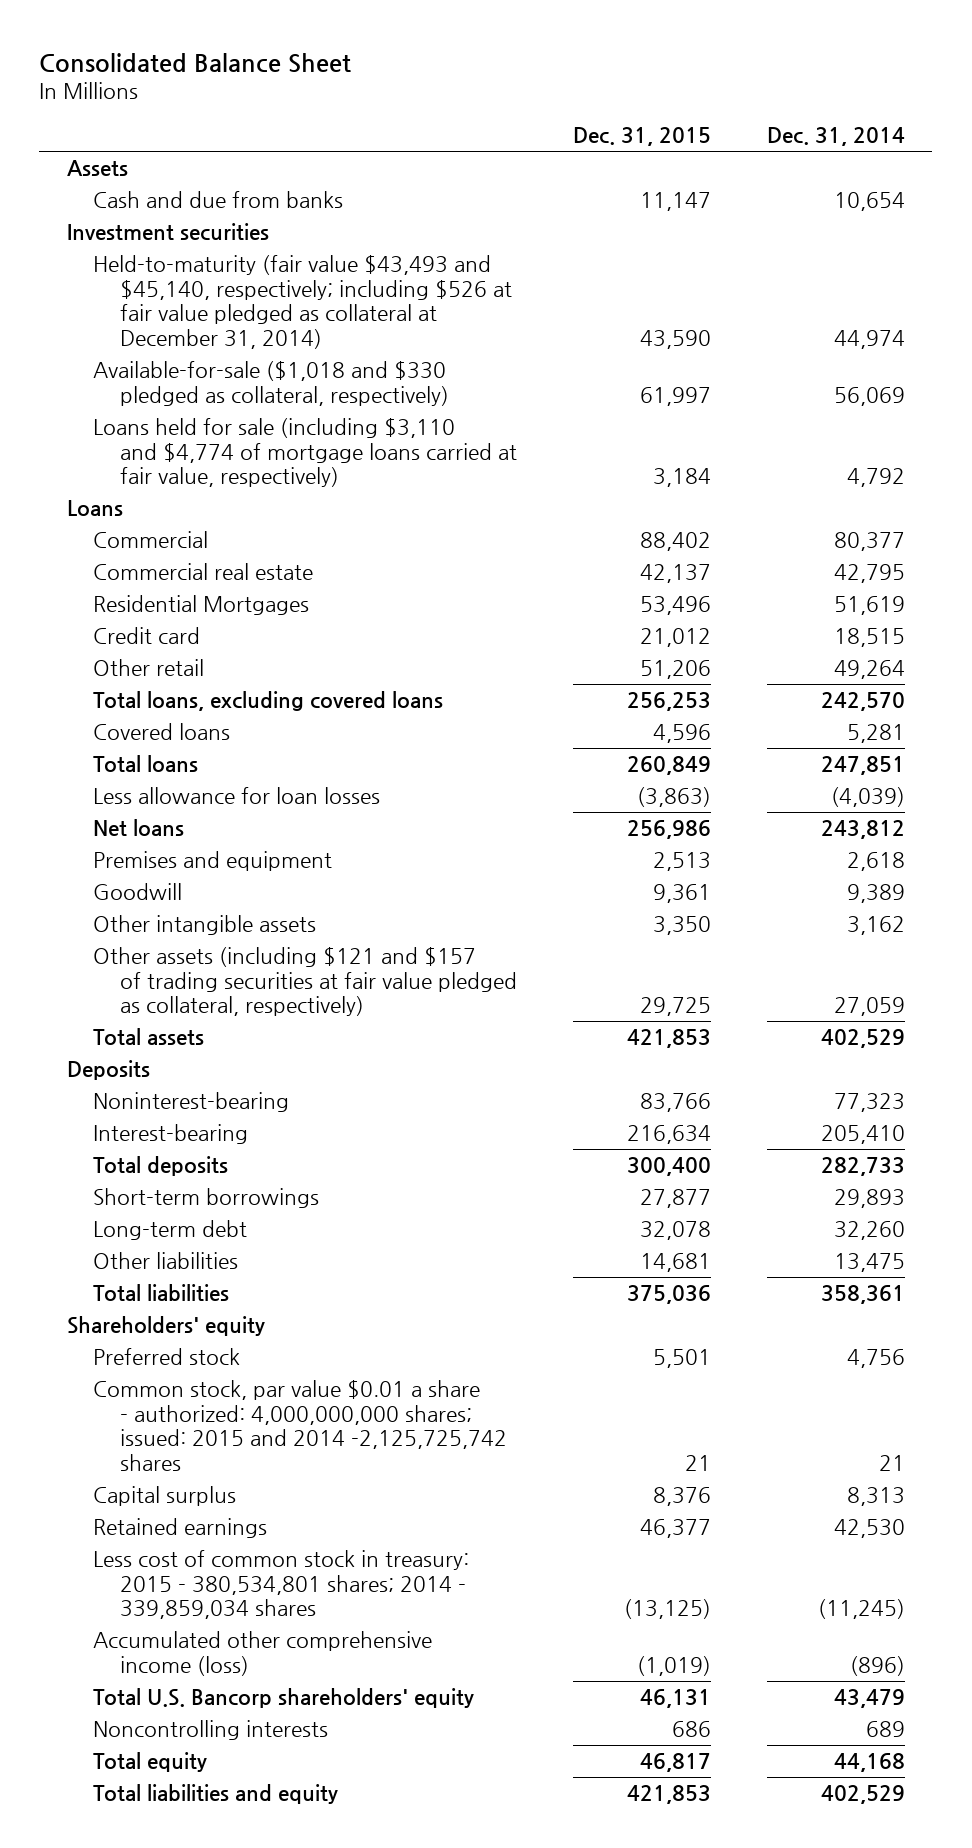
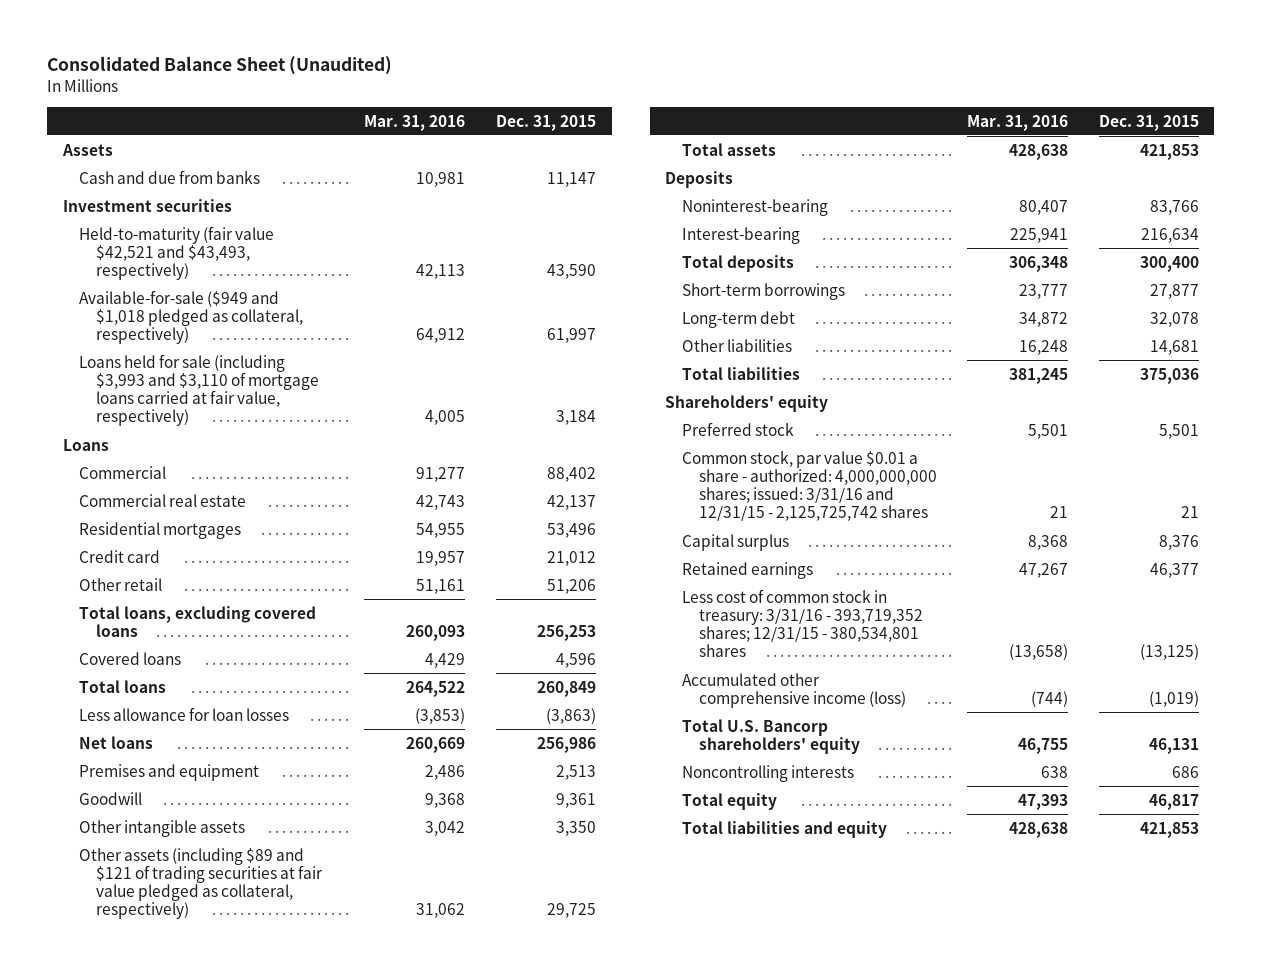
[39,52,352,73] Consolidated Balance Sheet -> [47,55,393,75] Consolidated Balance Sheet (Unaudited)
[766,127,905,147] Dec. 31, 2014 -> none
none -> [364,114,466,131] Mar. 31, 2016
[93,255,512,349] Held-to-maturity (fair value $43,493 and $45,140, respectively; including $526 at fair value pledged as collateral at December 31, 2014) -> [79,225,275,281] Held-to-maturity (fair value $42,521 and $43,493, respectively)
[93,361,449,406] Available-for-sale ($1,018 and $330 pledged as collateral, respectively) -> [79,289,303,345] Available-for-sale ($949 and $1,018 pledged as collateral, respectively)
[93,418,517,488] Loans held for sale (including $3,110 and $4,774 of mortgage loans carried at fair value, respectively) -> [79,353,319,427] Loans held for sale (including $3,993 and $3,110 of mortgage loans carried at fair value, respectively)
[93,595,310,616] Residential Mortgages -> [79,521,242,539] Residential mortgages
[93,947,517,1017] Other assets (including $121 and $157 of trading securities at fair value pledged as collateral, respectively) -> [79,847,323,920] Other assets (including $89 and $121 of trading securities at fair value pledged as collateral, respectively)
[93,1380,507,1471] Common stock, par value $0.01 a share - authorized: 4,000,000,000 shares; issued: 2015 and 2014 -2,125,725,742 shares -> [681,450,937,522] Common stock, par value $0.01 a share - authorized: 4,000,000,000 shares; issued: 3/31/16 and 12/31/15 - 2,125,725,742 shares
[93,1550,470,1620] Less cost of common stock in treasury: 2015 - 380,534,801 shares; 2014 - 339,859,034 shares -> [681,588,923,658] Less cost of common stock in treasury: 3/31/16 - 393,719,352 shares; 12/31/15 - 380,534,801 shares

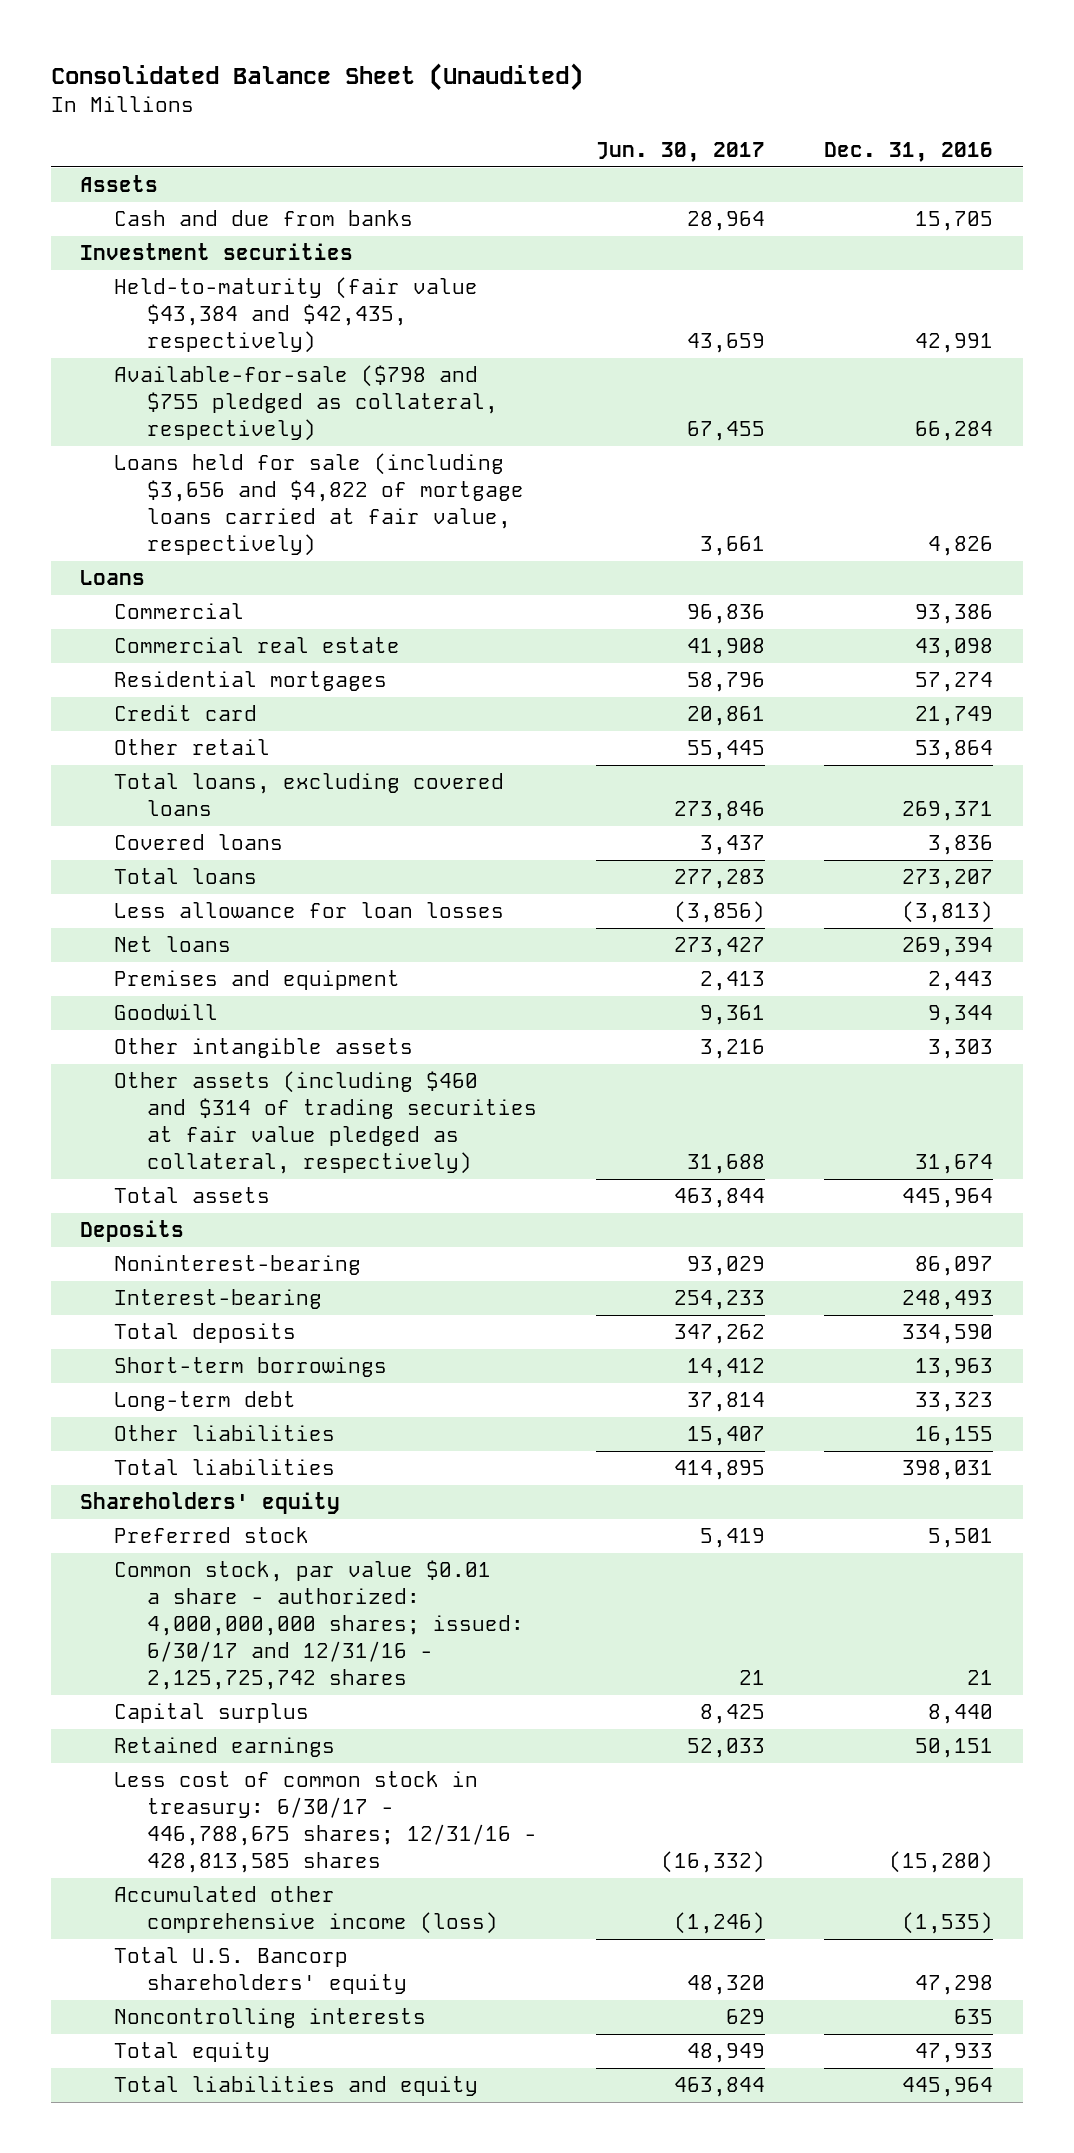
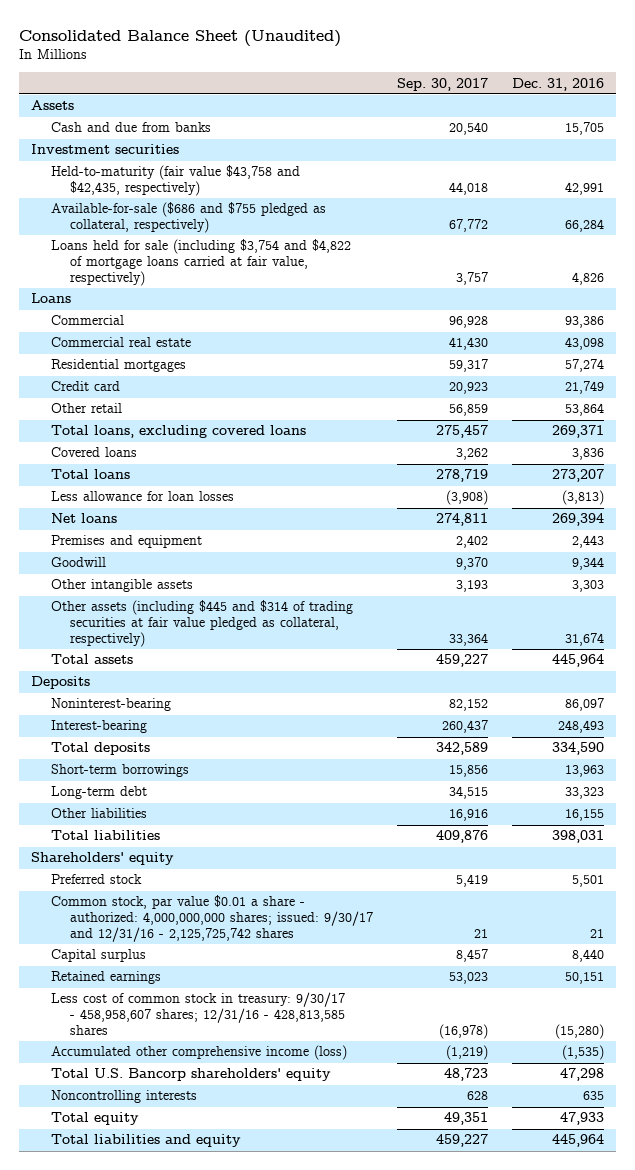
[596,142,766,163] Jun. 30, 2017 -> none
none -> [397,77,489,91] Sep. 30, 2017
[113,277,478,354] Held-to-maturity (fair value $43,384 and $42,435, respectively) -> [50,165,300,197] Held-to-maturity (fair value $43,758 and $42,435, respectively)
[113,365,499,442] Available-for-sale ($798 and $755 pledged as collateral, respectively) -> [50,202,326,234] Available-for-sale ($686 and $755 pledged as collateral, respectively)
[113,453,525,557] Loans held for sale (including $3,656 and $4,822 of mortgage loans carried at fair value, respectively) -> [50,239,351,287] Loans held for sale (including $3,754 and $4,822 of mortgage loans carried at fair value, respectively)
[113,1071,538,1175] Other assets (including $460 and $314 of trading securities at fair value pledged as collateral, respectively) -> [50,600,353,648] Other assets (including $445 and $314 of trading securities at fair value pledged as collateral, respectively)
[113,1560,525,1691] Common stock, par value $0.01 a share - authorized: 4,000,000,000 shares; issued: 6/30/17 and 12/31/16 - 2,125,725,742 shares -> [50,895,374,943] Common stock, par value $0.01 a share - authorized: 4,000,000,000 shares; issued: 9/30/17 and 12/31/16 - 2,125,725,742 shares
[113,1771,538,1874] Less cost of common stock in treasury: 6/30/17 - 446,788,675 shares; 12/31/16 - 428,813,585 shares -> [50,992,346,1036] Less cost of common stock in treasury: 9/30/17 - 458,958,607 shares; 12/31/16 - 428,813,585 shares

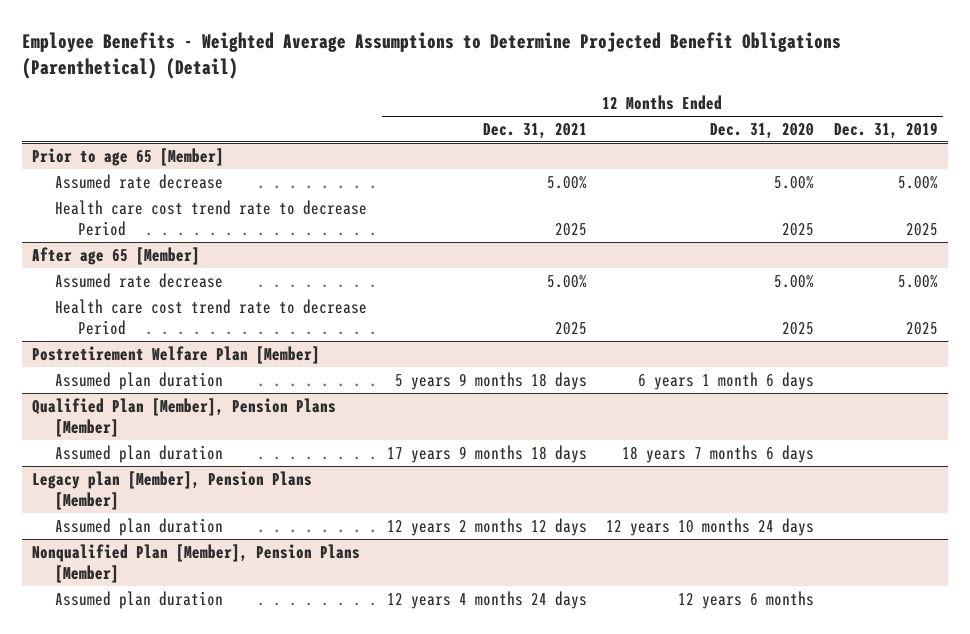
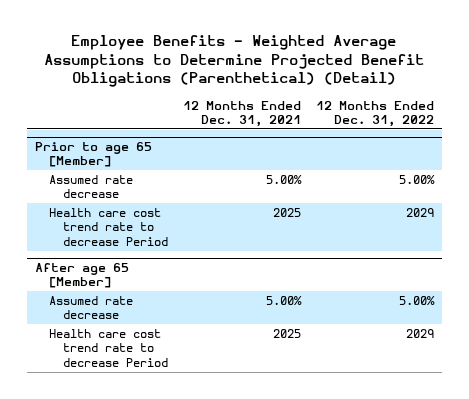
[710,122,815,139] Dec. 31, 2020 -> none
[834,121,939,139] Dec. 31, 2019 -> none
none -> [316,100,435,127] 12 Months Ended Dec. 31, 2022
[31,345,320,364] Postretirement Welfare Plan [Member] -> none
[54,371,223,390] Assumed plan duration -> none
[31,397,336,438] Qualified Plan [Member], Pension Plans [Member] -> none
[54,444,223,463] Assumed plan duration -> none
[31,470,312,511] Legacy plan [Member], Pension Plans [Member] -> none
[54,517,223,536] Assumed plan duration -> none
[31,543,360,584] Nonqualified Plan [Member], Pension Plans [Member] -> none
[54,590,223,609] Assumed plan duration -> none

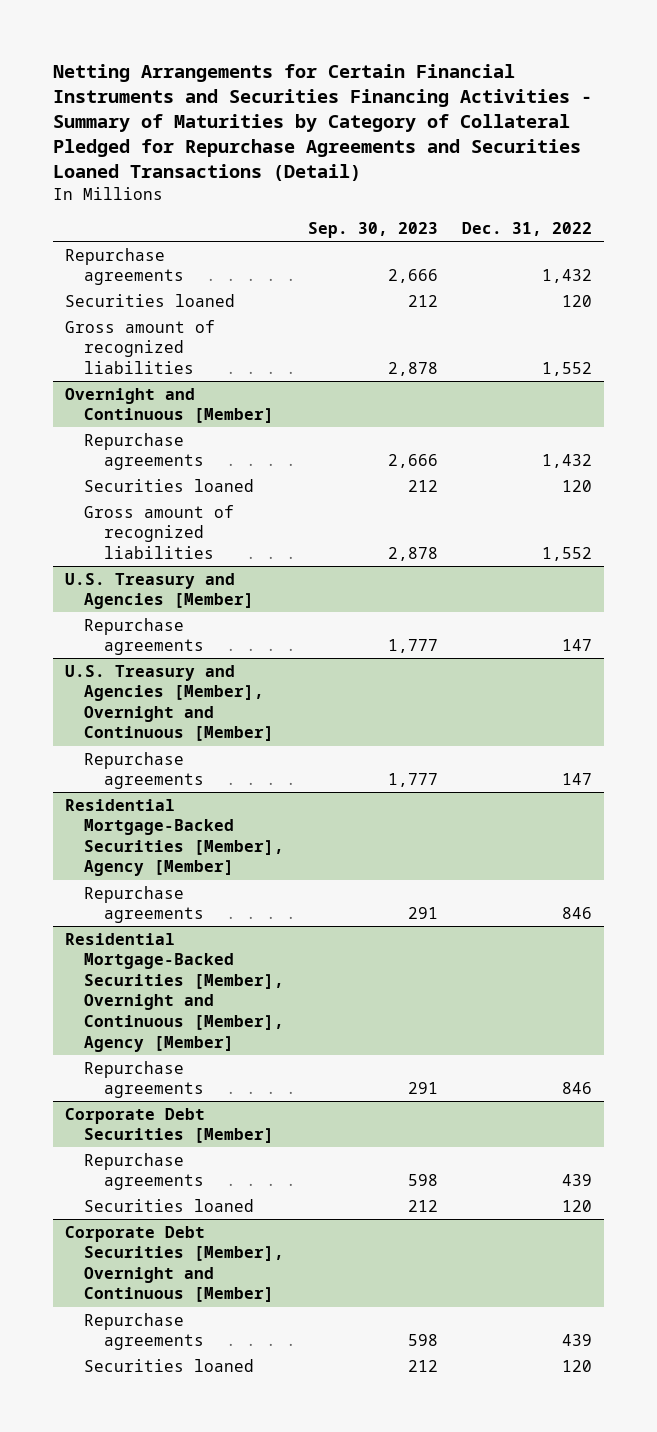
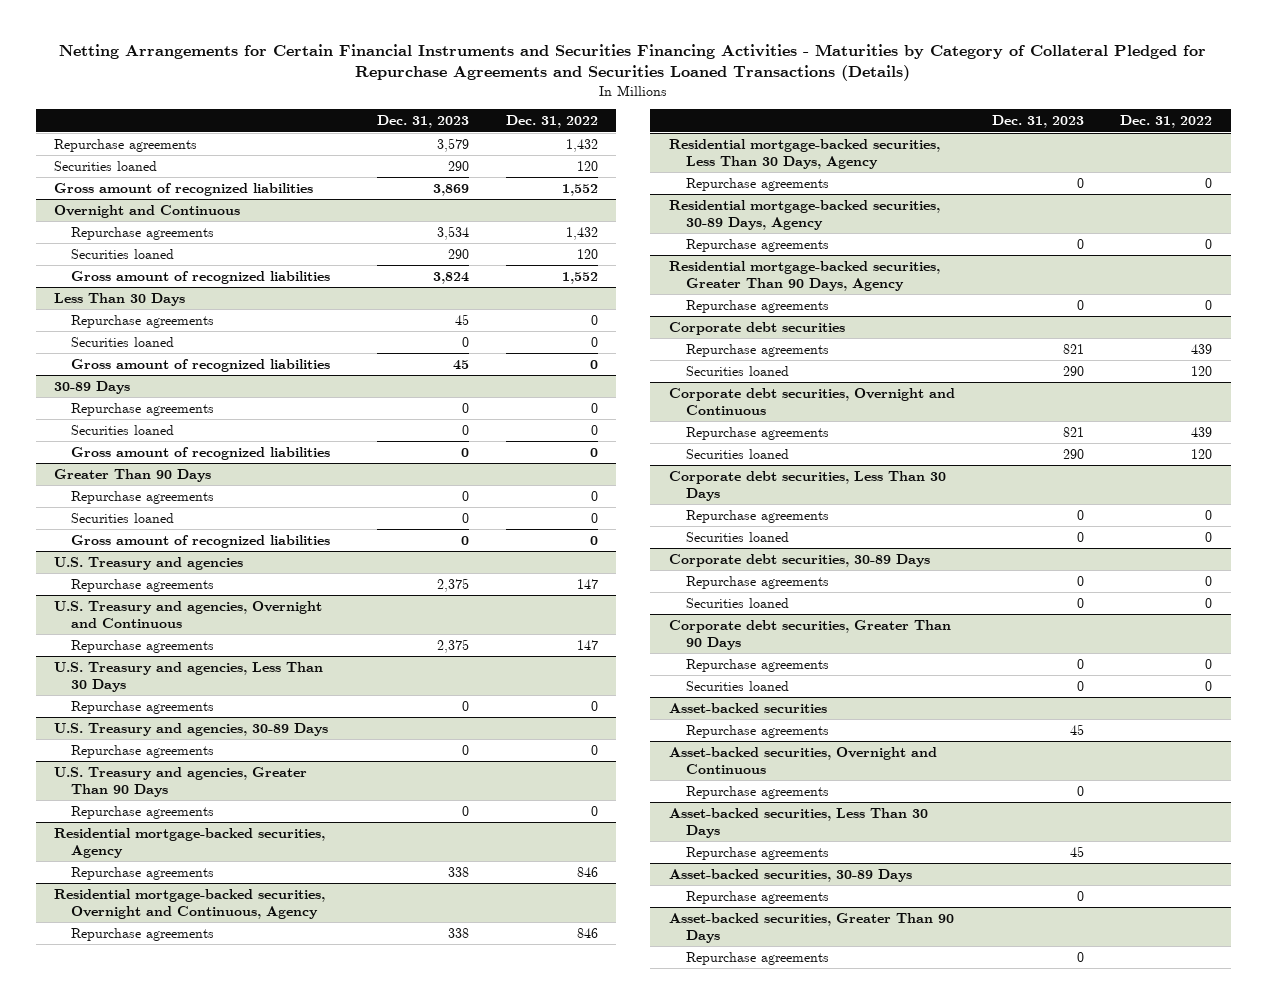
[52,63,592,181] Netting Arrangements for Certain Financial Instruments and Securities Financing Activities - Summary of Maturities by Category of Collateral Pledged for Repurchase Agreements and Securities Loaned Transactions (Detail) -> [59,44,1207,82] Netting Arrangements for Certain Financial Instruments and Securities Financing Activities - Maturities by Category of Collateral Pledged for Repurchase Agreements and Securities Loaned Transactions (Details)
[307,222,438,239] Sep. 30, 2023 -> none
none -> [376,114,469,128] Dec. 31, 2023
[64,387,275,424] Overnight and Continuous [Member] -> [54,204,241,218] Overnight and Continuous
none -> [54,292,186,306] Less Than 30 Days
none -> [70,314,214,328] Repurchase agreements
none -> [70,336,174,347] Securities loaned
none -> [70,358,330,372] Gross amount of recognized liabilities
none -> [54,380,131,394] 30-89 Days
none -> [70,402,214,416] Repurchase agreements
none -> [70,424,174,435] Securities loaned
none -> [70,446,330,460] Gross amount of recognized liabilities
none -> [54,468,212,482] Greater Than 90 Days
none -> [70,490,214,504] Repurchase agreements
none -> [70,512,174,523] Securities loaned
none -> [70,534,330,548] Gross amount of recognized liabilities
[64,572,255,610] U.S. Treasury and Agencies [Member] -> [54,556,244,570] U.S. Treasury and agencies
[64,664,275,742] U.S. Treasury and Agencies [Member], Overnight and Continuous [Member] -> [54,600,323,628] U.S. Treasury and agencies, Overnight and Continuous
none -> [54,661,324,692] U.S. Treasury and agencies, Less Than 30 Days
none -> [70,700,214,714] Repurchase agreements
none -> [54,722,329,736] U.S. Treasury and agencies, 30-89 Days
none -> [70,744,214,758] Repurchase agreements
none -> [54,766,308,797] U.S. Treasury and agencies, Greater Than 90 Days
none -> [70,805,214,819] Repurchase agreements
[64,798,285,877] Residential Mortgage-Backed Securities [Member], Agency [Member] -> [54,827,326,858] Residential mortgage-backed securities, Agency
[64,932,285,1052] Residential Mortgage-Backed Securities [Member], Overnight and Continuous [Member], Agency [Member] -> [54,888,326,919] Residential mortgage-backed securities, Overnight and Continuous, Agency
none -> [668,138,940,169] Residential mortgage-backed securities, Less Than 30 Days, Agency
none -> [685,177,829,191] Repurchase agreements
none -> [668,199,940,230] Residential mortgage-backed securities, 30-89 Days, Agency
none -> [685,238,829,252] Repurchase agreements
none -> [668,260,940,291] Residential mortgage-backed securities, Greater Than 90 Days, Agency
none -> [685,299,829,313] Repurchase agreements
[64,1107,275,1144] Corporate Debt Securities [Member] -> [668,321,845,335] Corporate debt securities
[64,1225,285,1303] Corporate Debt Securities [Member], Overnight and Continuous [Member] -> [668,387,955,415] Corporate debt securities, Overnight and Continuous
none -> [668,470,946,501] Corporate debt securities, Less Than 30 Days
none -> [685,509,829,523] Repurchase agreements
none -> [685,531,789,542] Securities loaned
none -> [668,553,930,567] Corporate debt securities, 30-89 Days
none -> [685,575,829,589] Repurchase agreements
none -> [685,597,789,608] Securities loaned
none -> [668,619,951,650] Corporate debt securities, Greater Than 90 Days
none -> [685,658,829,672] Repurchase agreements
none -> [685,680,789,691] Securities loaned
none -> [668,702,827,713] Asset-backed securities
none -> [685,724,829,738] Repurchase agreements
none -> [668,746,937,774] Asset-backed securities, Overnight and Continuous
none -> [685,785,829,799] Repurchase agreements
none -> [668,807,928,838] Asset-backed securities, Less Than 30 Days
none -> [685,846,829,860] Repurchase agreements
none -> [668,868,912,882] Asset-backed securities, 30-89 Days
none -> [685,890,829,904] Repurchase agreements
none -> [668,912,954,943] Asset-backed securities, Greater Than 90 Days
none -> [685,951,829,965] Repurchase agreements

